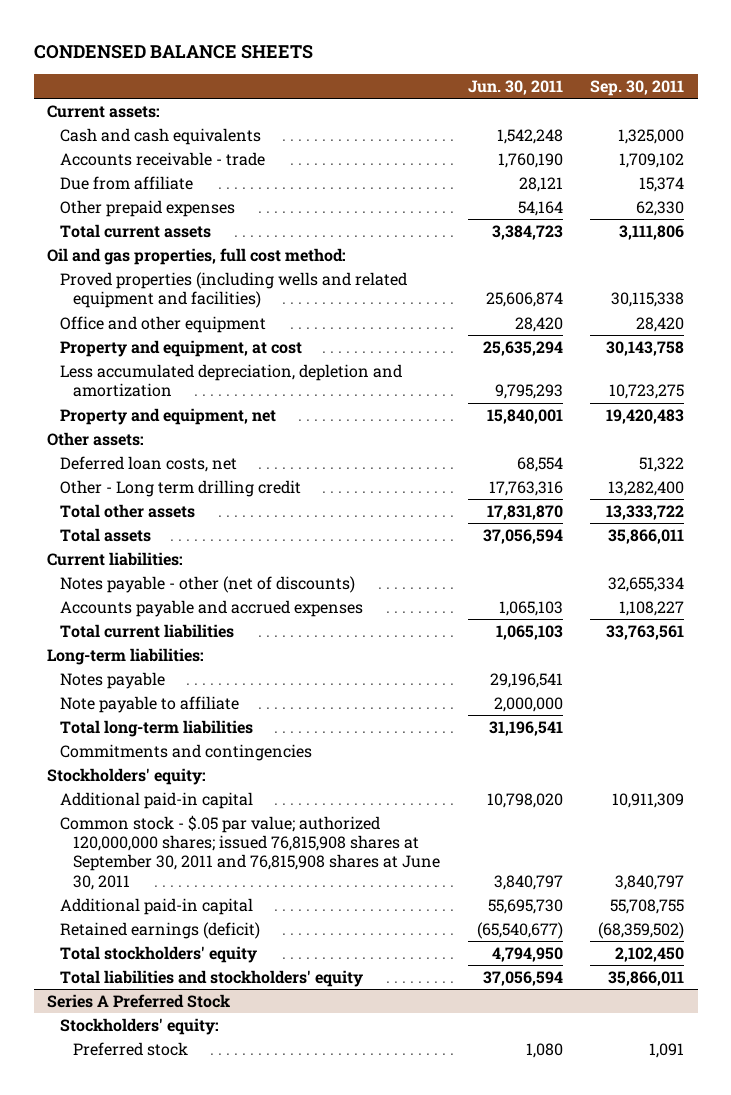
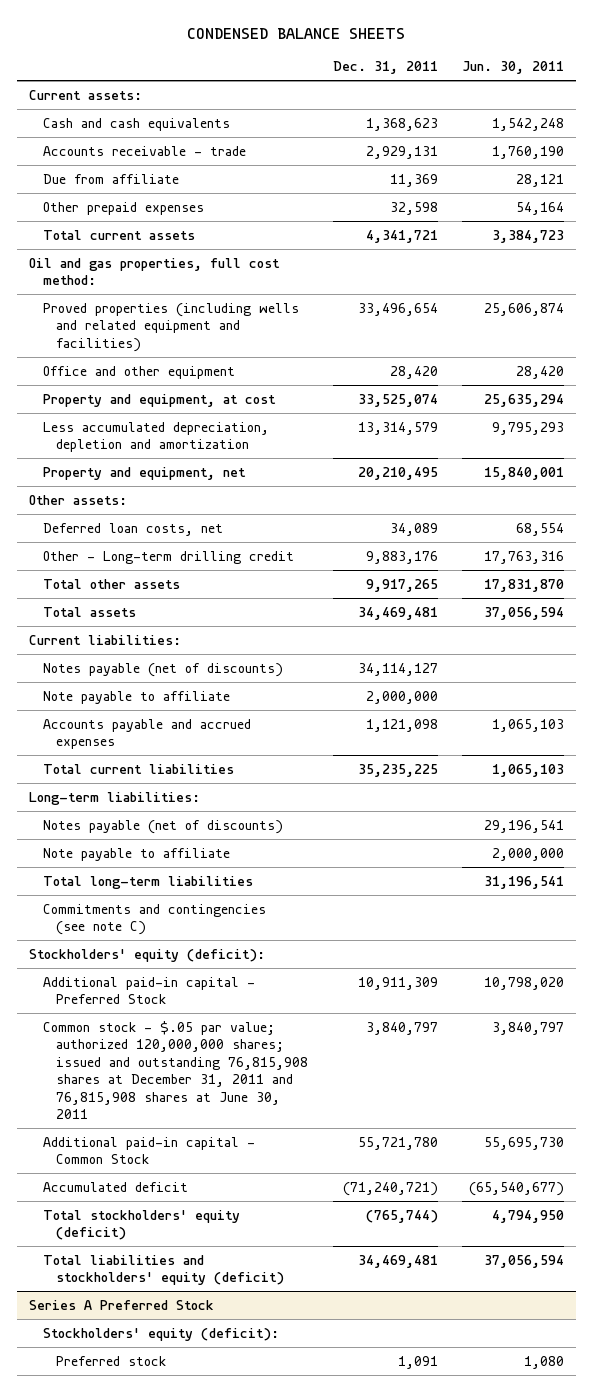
[590,79,685,96] Sep. 30, 2011 -> none
none -> [332,61,438,75] Dec. 31, 2011
[60,479,302,497] Other - Long term drilling credit -> [42,550,294,564] Other - Long-term drilling credit
[60,575,356,593] Notes payable - other (net of discounts) -> [42,662,283,677] Notes payable (net of discounts)
none -> [42,690,230,704] Note payable to affiliate
[60,671,166,689] Notes payable -> [42,819,283,834] Notes payable (net of discounts)
[60,743,313,761] Commitments and contingencies -> [42,903,266,936] Commitments and contingencies (see note C)
[47,767,207,785] Stockholders' equity: -> [28,948,265,962] Stockholders' equity (deficit):
[60,791,254,809] Additional paid-in capital -> [42,976,255,1005] Additional paid-in capital - Preferred Stock
[60,814,441,890] Common stock - $.05 par value; authorized 120,000,000 shares; issued 76,815,908 shares at September 30, 2011 and 76,815,908 shares at June 30, 2011 -> [42,1020,309,1120] Common stock - $.05 par value; authorized 120,000,000 shares; issued and outstanding 76,815,908 shares at December 31, 2011 and 76,815,908 shares at June 30, 2011
[60,897,254,915] Additional paid-in capital -> [42,1136,255,1165] Additional paid-in capital - Common Stock
[60,921,261,939] Retained earnings (deficit) -> [42,1181,188,1192] Accumulated deficit
[60,945,258,963] Total stockholders' equity -> [42,1209,240,1241] Total stockholders' equity (deficit)
[60,969,364,987] Total liabilities and stockholders' equity -> [42,1254,285,1286] Total liabilities and stockholders' equity (deficit)
[60,1017,220,1035] Stockholders' equity: -> [42,1327,279,1341] Stockholders' equity (deficit):

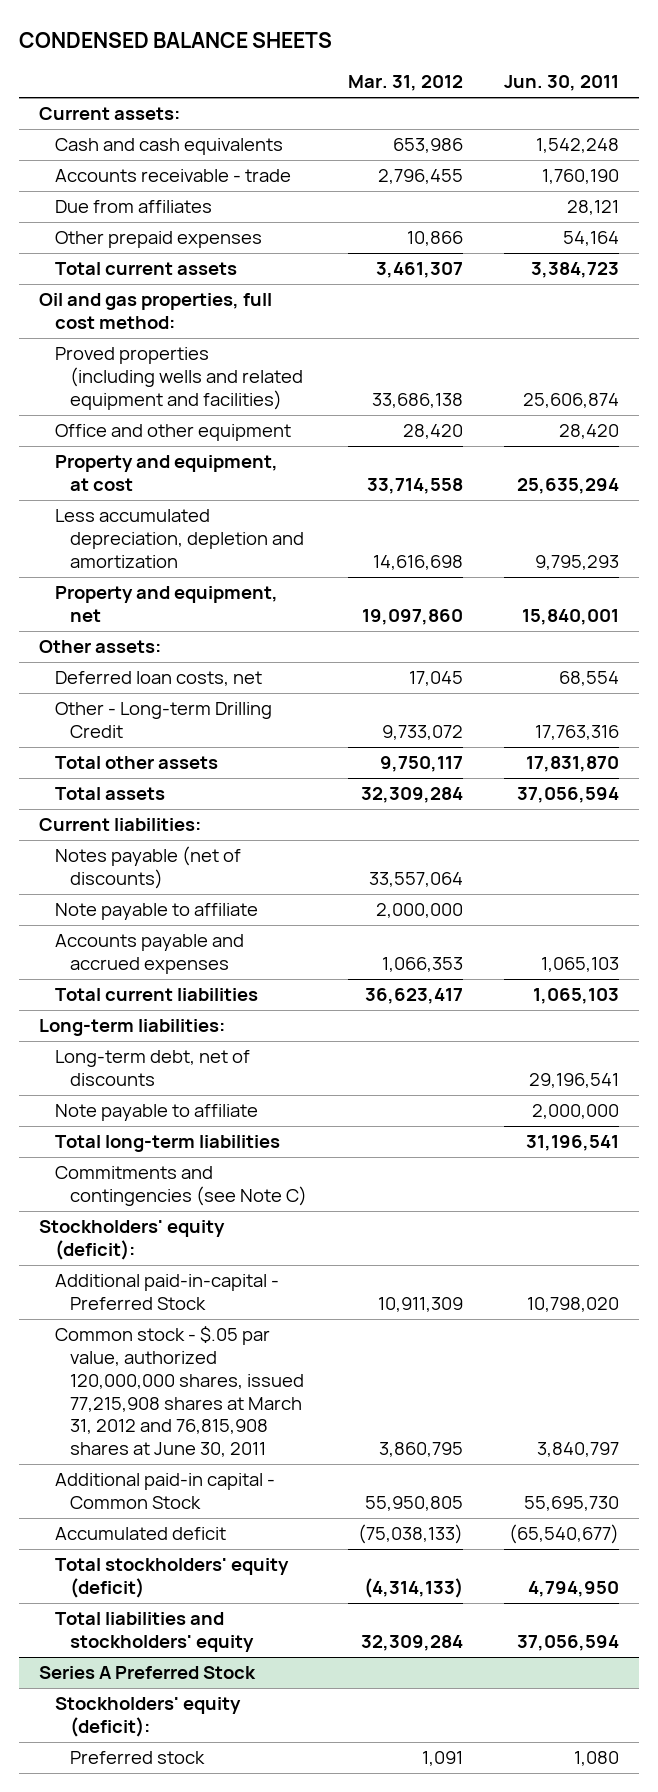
[332,61,438,75] Dec. 31, 2011 -> none
none -> [347,75,463,92] Mar. 31, 2012
[42,173,179,184] Due from affiliate -> [54,200,212,214] Due from affiliates
[42,550,294,564] Other - Long-term drilling credit -> [54,702,272,739] Other - Long-term Drilling Credit
[42,819,283,834] Notes payable (net of discounts) -> [54,1050,250,1087] Long-term debt, net of discounts
[42,903,266,936] Commitments and contingencies (see note C) -> [54,1166,307,1207] Commitments and contingencies (see Note C)
[42,976,255,1005] Additional paid-in capital - Preferred Stock -> [54,1274,279,1311] Additional paid-in-capital - Preferred Stock
[42,1020,309,1120] Common stock - $.05 par value; authorized 120,000,000 shares; issued and outstanding 76,815,908 shares at December 31, 2011 and 76,815,908 shares at June 30, 2011 -> [54,1326,304,1458] Common stock - $.05 par value, authorized 120,000,000 shares, issued 77,215,908 shares at March 31, 2012 and 76,815,908 shares at June 30, 2011
[42,1254,285,1286] Total liabilities and stockholders' equity (deficit) -> [54,1612,254,1653] Total liabilities and stockholders' equity

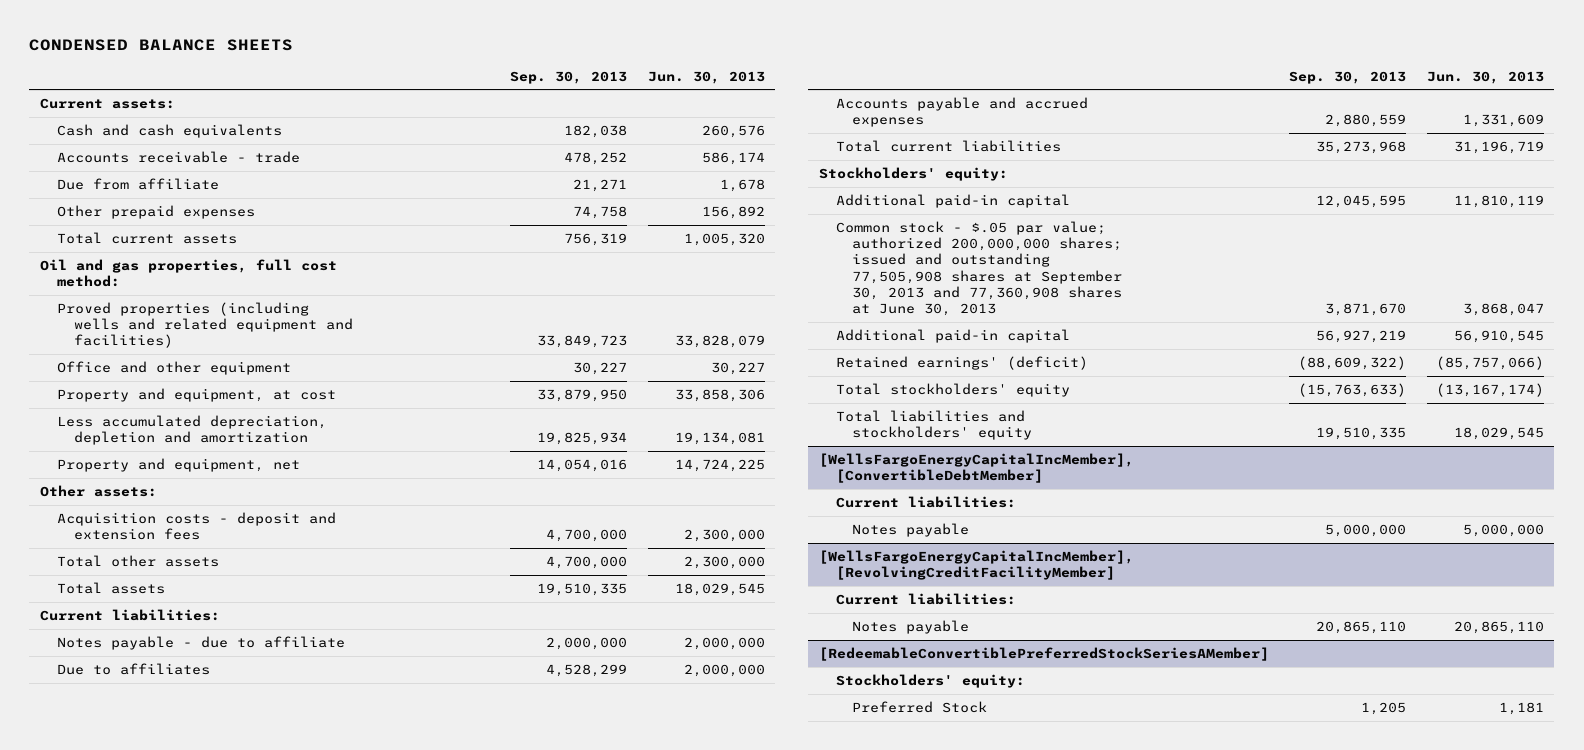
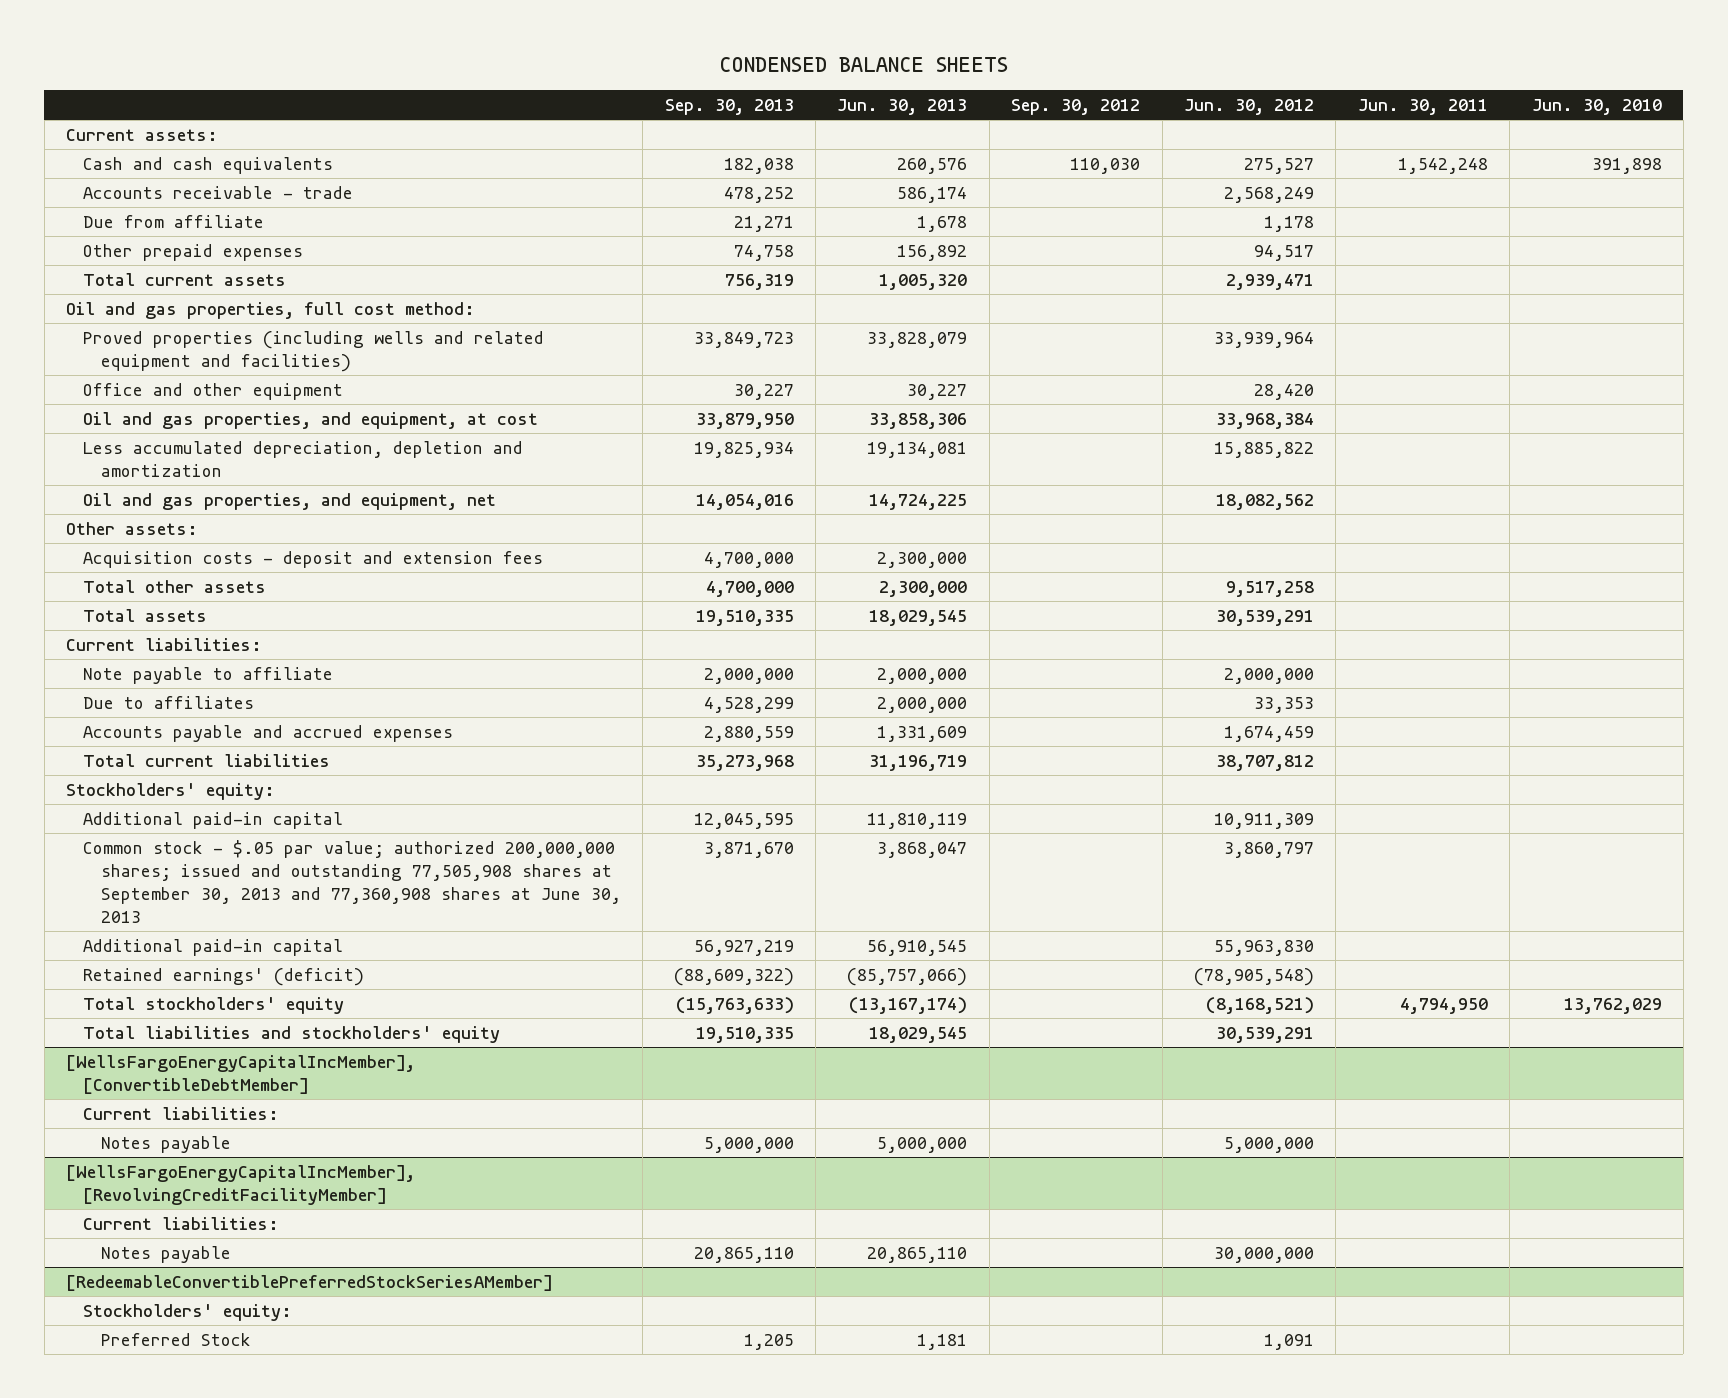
none -> [1011,99,1141,116] Sep. 30, 2012
none -> [1183,99,1314,116] Jun. 30, 2012
none -> [1357,99,1488,116] Jun. 30, 2011
none -> [1531,99,1662,116] Jun. 30, 2010
[56,387,336,402] Property and equipment, at cost -> [83,411,539,429] Oil and gas properties, and equipment, at cost
[56,457,300,472] Property and equipment, net -> [83,492,497,510] Oil and gas properties, and equipment, net
[56,635,345,650] Notes payable - due to affiliate -> [83,666,334,684] Note payable to affiliate

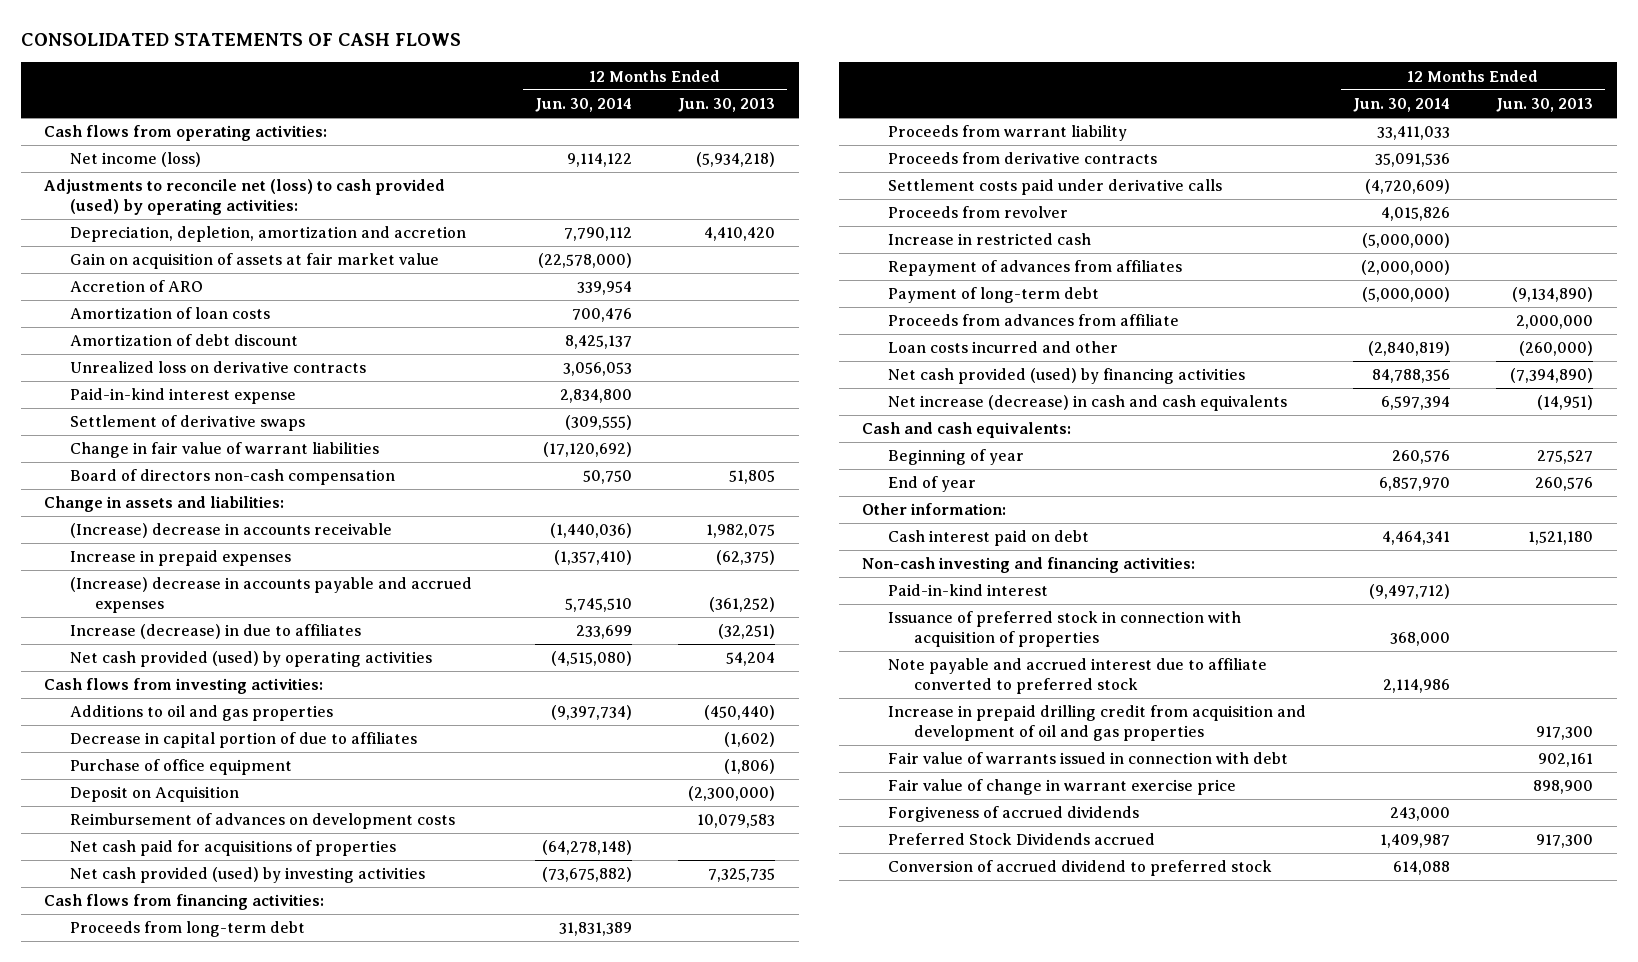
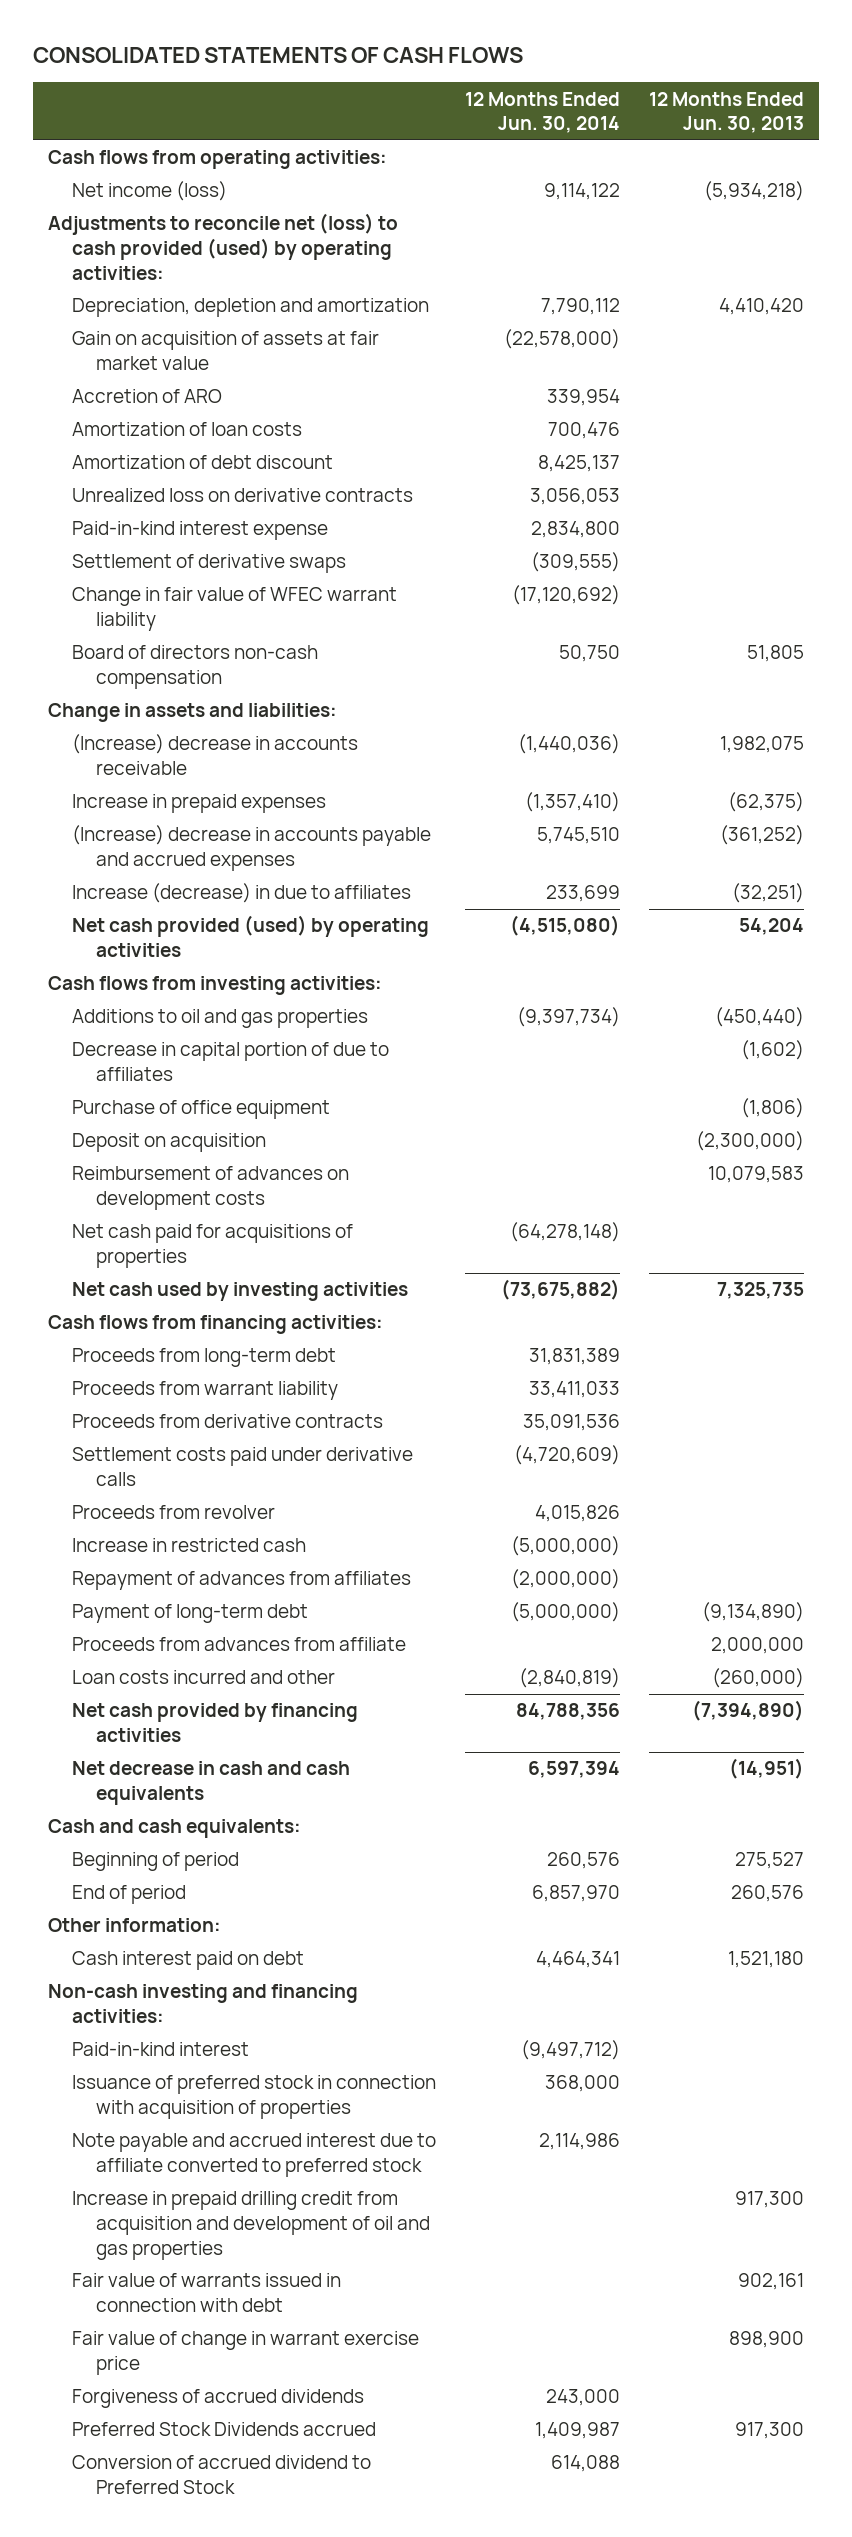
[69,226,466,243] Depreciation, depletion, amortization and accretion -> [71,298,429,318] Depreciation, depletion and amortization
[69,442,379,459] Change in fair value of warrant liabilities -> [71,587,397,632] Change in fair value of WFEC warrant liability
[69,786,239,803] Deposit on Acquisition -> [71,1133,266,1153] Deposit on acquisition
[69,867,425,884] Net cash provided (used) by investing activities -> [71,1282,408,1302] Net cash used by investing activities
[888,368,1246,385] Net cash provided (used) by financing activities -> [71,1703,358,1743] Net cash provided by financing activities
[888,395,1288,412] Net increase (decrease) in cash and cash equivalents -> [71,1761,350,1806] Net decrease in cash and cash equivalents
[888,449,1025,466] Beginning of year -> [71,1852,239,1872] Beginning of period
[888,476,977,493] End of year -> [71,1885,186,1905] End of period
[888,860,1273,877] Conversion of accrued dividend to preferred stock -> [71,2455,371,2495] Conversion of accrued dividend to Preferred Stock

